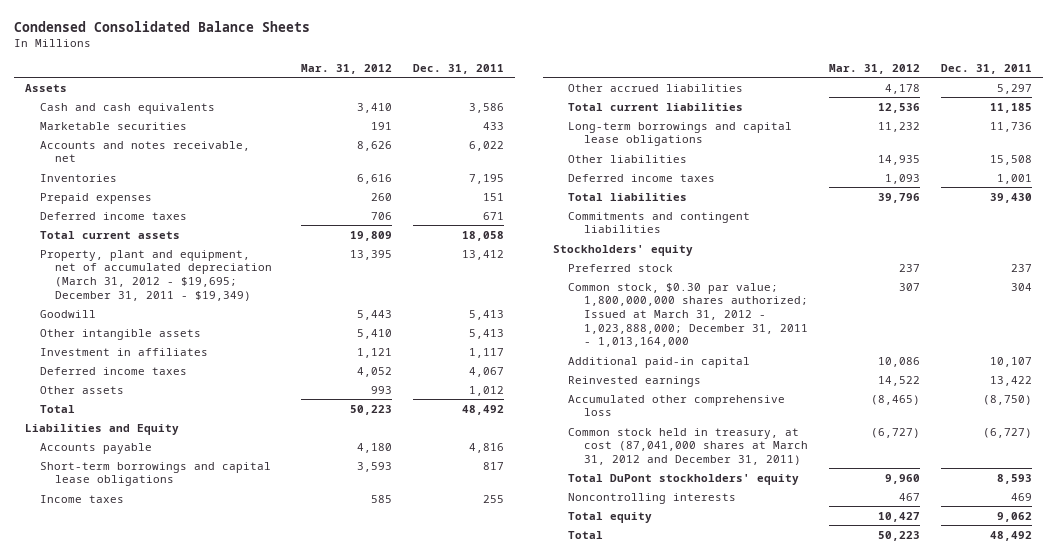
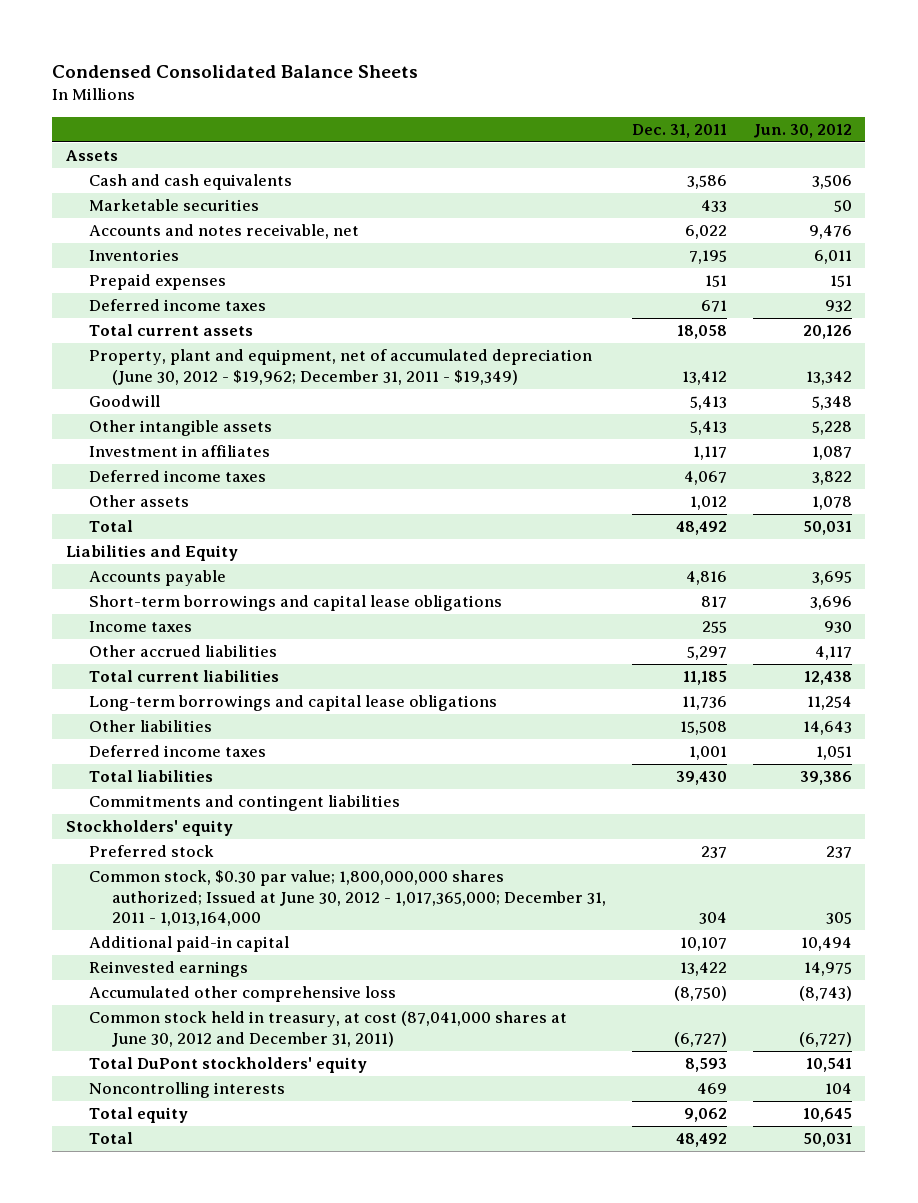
[300,63,392,74] Mar. 31, 2012 -> none
none -> [753,123,853,138] Jun. 30, 2012
[40,249,273,301] Property, plant and equipment, net of accumulated depreciation (March 31, 2012 - $19,695; December 31, 2011 - $19,349) -> [88,349,592,385] Property, plant and equipment, net of accumulated depreciation (June 30, 2012 - $19,962; December 31, 2011 - $19,349)
[568,282,808,348] Common stock, $0.30 par value; 1,800,000,000 shares authorized; Issued at March 31, 2012 - 1,023,888,000; December 31, 2011 - 1,013,164,000 -> [88,870,606,927] Common stock, $0.30 par value; 1,800,000,000 shares authorized; Issued at June 30, 2012 - 1,017,365,000; December 31, 2011 - 1,013,164,000
[568,427,808,465] Common stock held in treasury, at cost (87,041,000 shares at March 31, 2012 and December 31, 2011) -> [88,1011,567,1047] Common stock held in treasury, at cost (87,041,000 shares at June 30, 2012 and December 31, 2011)

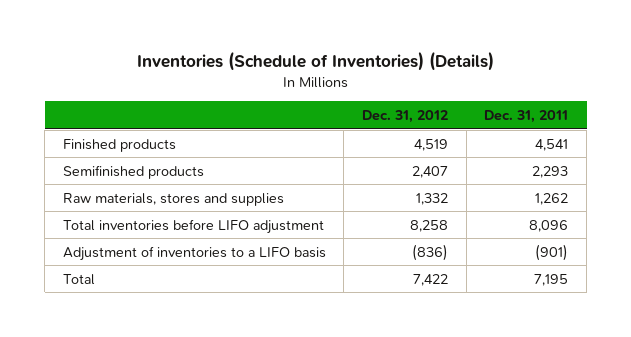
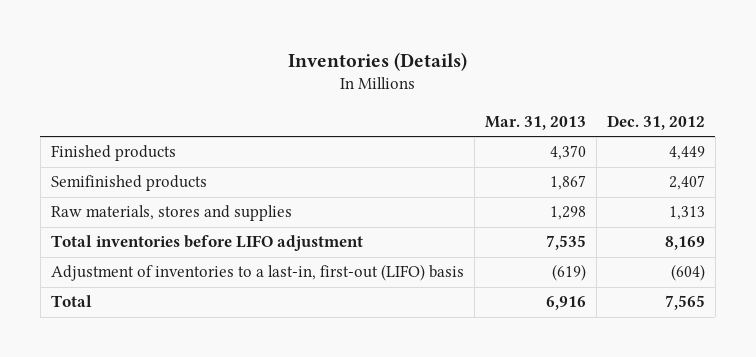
[136,51,494,72] Inventories (Schedule of Inventories) (Details) -> [287,51,467,71] Inventories (Details)
[484,110,569,124] Dec. 31, 2011 -> none
none -> [484,115,586,130] Mar. 31, 2013
[414,138,449,151] 4,519 -> [668,146,705,161] 4,449
[416,192,449,205] 1,332 -> [668,206,705,221] 1,313
[410,219,449,232] 8,258 -> [664,236,705,251] 8,169
[62,245,326,261] Adjustment of inventories to a LIFO basis -> [50,264,464,282] Adjustment of inventories to a last-in, first-out (LIFO) basis
[412,243,449,261] (836) -> [670,264,705,282] (604)
[413,273,449,286] 7,422 -> [664,295,705,311] 7,565

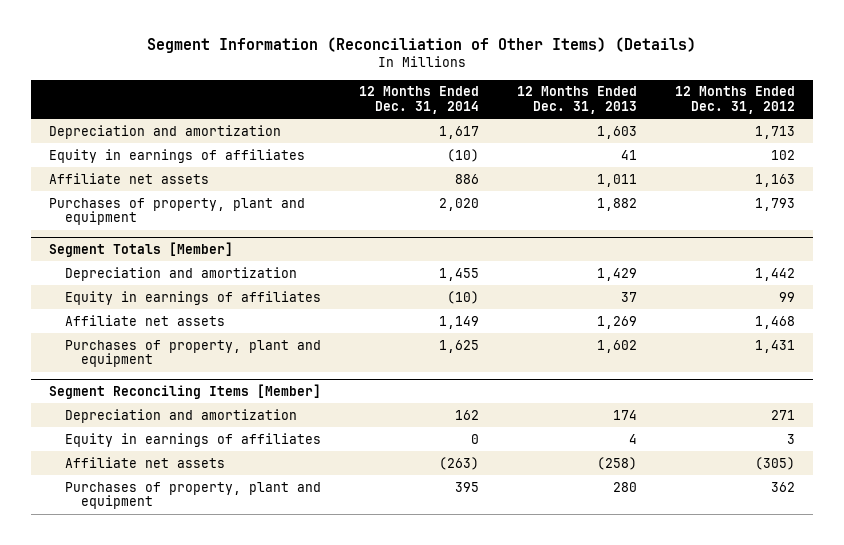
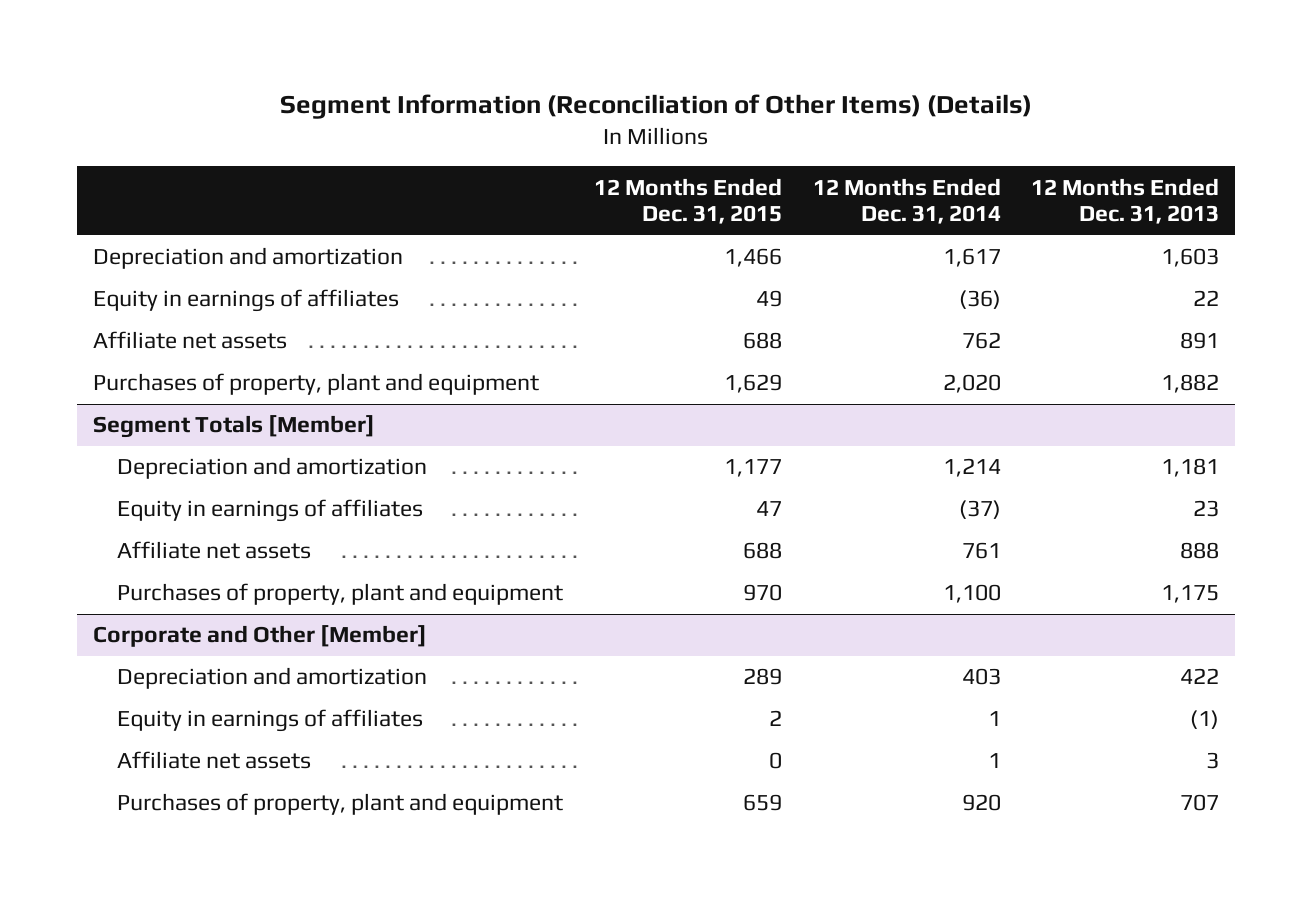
[674,86,795,114] 12 Months Ended Dec. 31, 2012 -> none
none -> [593,177,782,225] 12 Months Ended Dec. 31, 2015
[447,148,480,162] (10) -> [958,290,1001,310] (36)
[620,149,637,160] 41 -> [1193,290,1220,307] 22
[455,173,480,184] 886 -> [961,332,1001,350] 762
[596,173,637,187] 1,011 -> [1180,332,1220,350] 891
[49,383,322,399] Segment Reconciling Items [Member] -> none
[439,267,480,281] 1,455 -> [942,458,1001,478] 1,214
[596,267,637,281] 1,429 -> [1161,458,1220,478] 1,181
[447,290,480,304] (10) -> [958,500,1001,520] (37)
[620,291,637,302] 37 -> [1193,500,1220,518] 23
[439,315,480,329] 1,149 -> [961,542,1001,560] 761
[596,315,637,329] 1,269 -> [1180,542,1220,560] 888
[439,339,480,353] 1,625 -> [942,584,1001,604] 1,100
[596,339,637,353] 1,602 -> [1161,585,1220,604] 1,175
none -> [92,625,427,648] Corporate and Other [Member]
[455,409,480,420] 162 -> [961,668,1001,686] 403
[612,409,637,420] 174 -> [1180,668,1220,685] 422
[471,433,480,444] 0 -> [987,711,1001,727] 1
[628,433,637,444] 4 -> [1190,710,1220,730] (1)
[439,456,480,470] (263) -> [987,753,1001,769] 1
[596,456,637,470] (258) -> [1206,752,1220,770] 3
[455,481,480,492] 395 -> [961,794,1001,812] 920
[612,481,637,492] 280 -> [1180,794,1220,812] 707

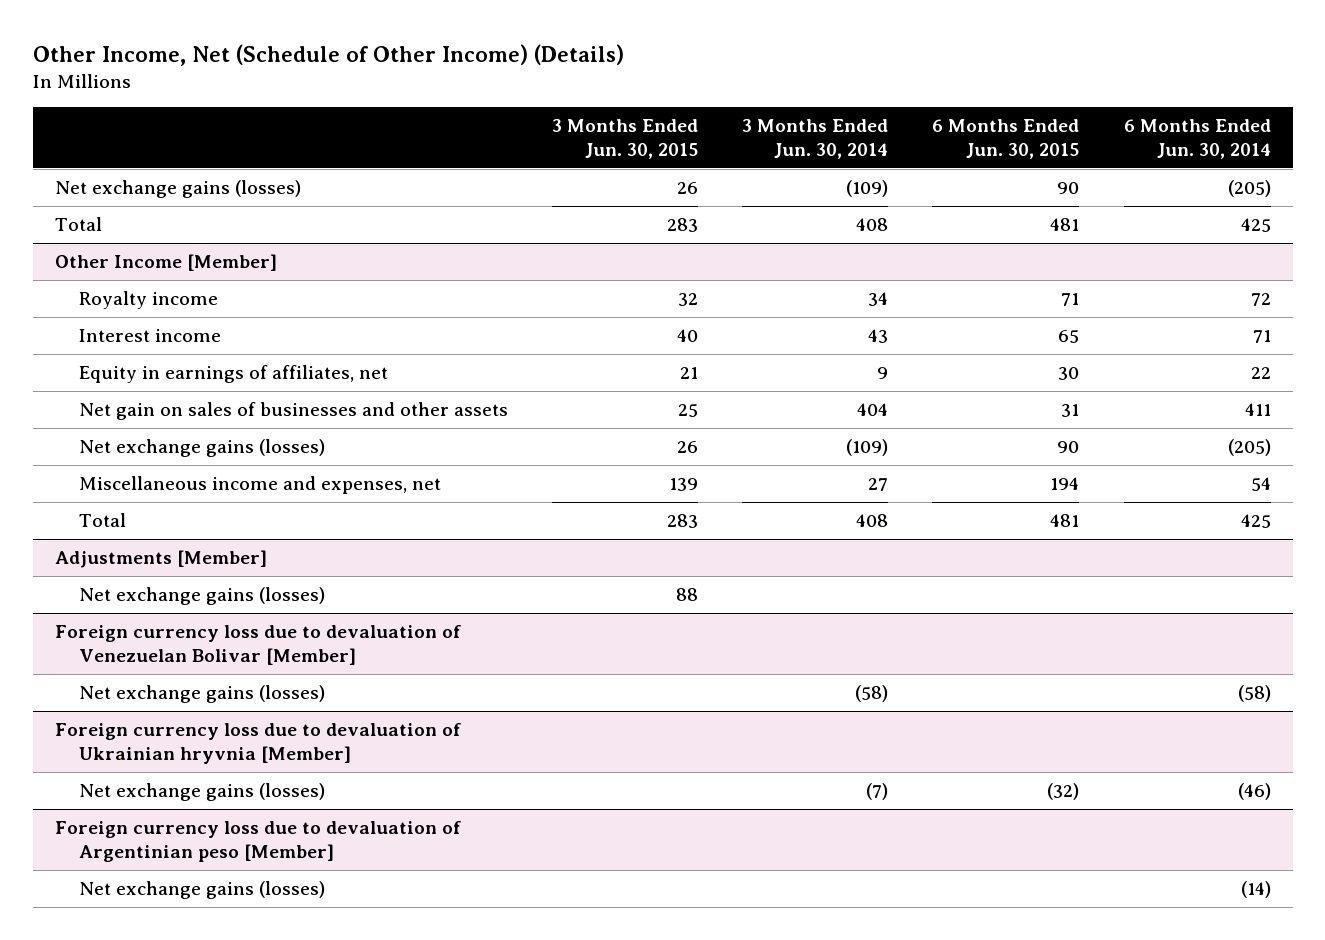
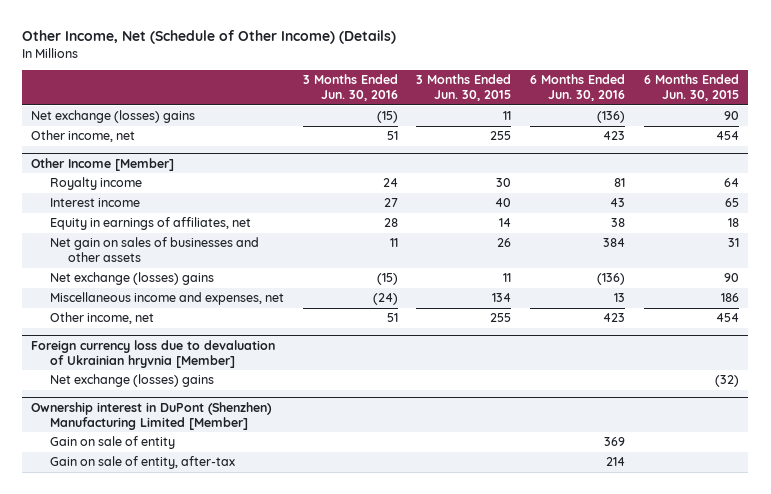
[742,118,889,159] 3 Months Ended Jun. 30, 2014 -> none
[1123,118,1271,159] 6 Months Ended Jun. 30, 2014 -> none
none -> [302,74,398,102] 3 Months Ended Jun. 30, 2016
none -> [530,74,626,102] 6 Months Ended Jun. 30, 2016
[54,216,102,231] Total -> none
[54,179,301,198] Net exchange gains (losses) -> [31,110,196,124] Net exchange (losses) gains
[677,181,699,194] 26 -> [503,111,512,121] 11
none -> [31,130,136,143] Other income, net
[678,292,699,306] 32 -> [496,178,512,188] 30
[1061,292,1080,306] 71 -> [724,178,740,188] 64
[79,512,127,527] Total -> none
[54,549,267,568] Adjustments [Member] -> none
[79,586,326,605] Net exchange gains (losses) -> none
[54,624,461,666] Foreign currency loss due to devaluation of Venezuelan Bolivar [Member] -> none
[79,684,326,703] Net exchange gains (losses) -> none
[680,366,699,379] 21 -> [499,218,512,228] 14
[1058,366,1080,380] 30 -> [728,218,740,228] 18
[678,403,699,417] 25 -> [497,238,512,248] 26
[79,438,326,457] Net exchange gains (losses) -> [49,272,214,286] Net exchange (losses) gains
[677,440,699,453] 26 -> [503,273,512,283] 11
[669,477,699,491] 139 -> [492,293,512,303] 134
[1050,476,1080,490] 194 -> [721,293,740,303] 186
none -> [49,312,154,325] Other income, net
[54,820,461,863] Foreign currency loss due to devaluation of Argentinian peso [Member] -> none
[79,880,326,899] Net exchange gains (losses) -> none
[79,782,326,801] Net exchange gains (losses) -> [49,374,214,388] Net exchange (losses) gains
none -> [31,401,273,430] Ownership interest in DuPont (Shenzhen) Manufacturing Limited [Member]
none -> [49,436,175,450] Gain on sale of entity
none -> [49,456,235,470] Gain on sale of entity, after-tax

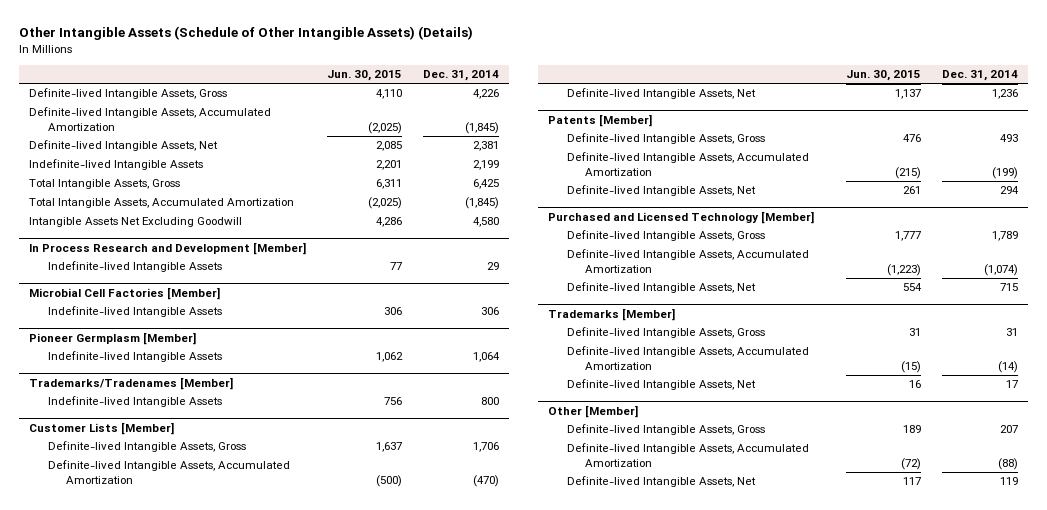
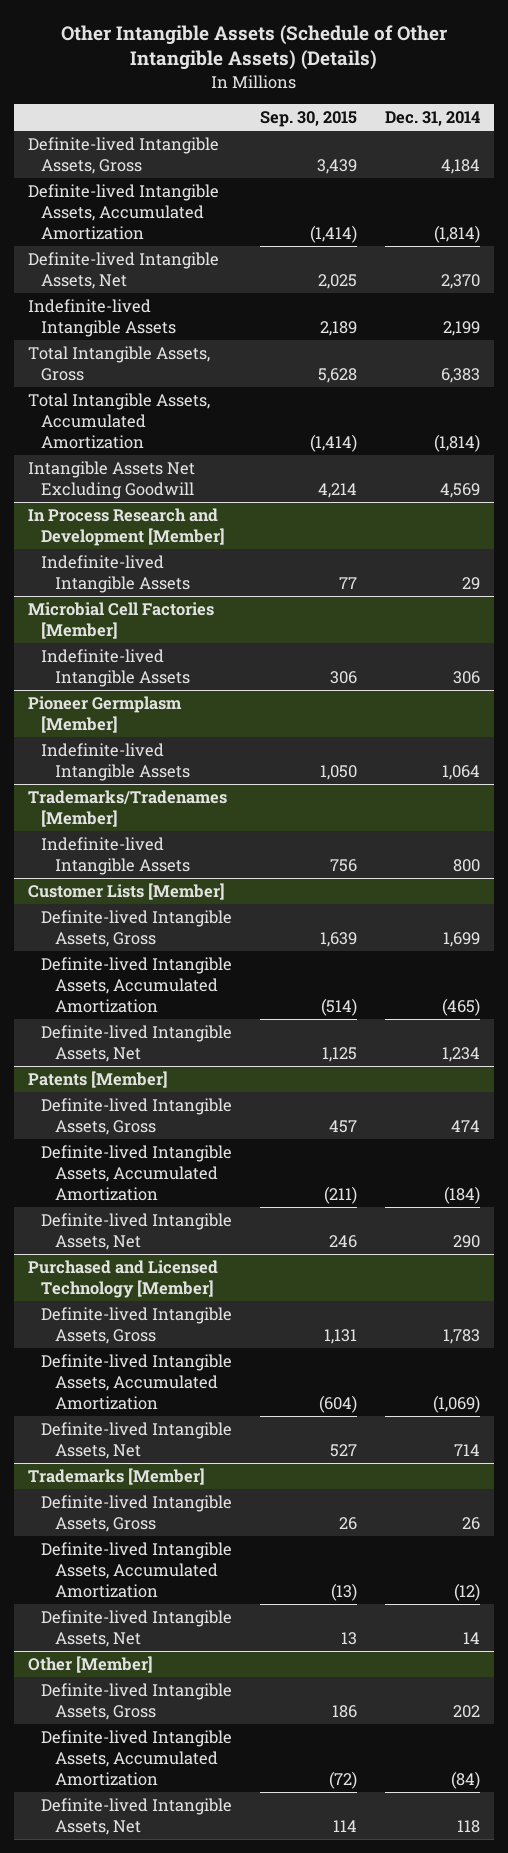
[326,70,402,82] Jun. 30, 2015 -> none
none -> [260,111,358,128] Sep. 30, 2015
[472,89,499,100] 4,226 -> [441,159,481,175] 4,184
[464,121,499,134] (1,845) -> [434,225,481,244] (1,814)
[472,141,499,152] 2,381 -> [441,274,481,290] 2,370
[472,179,499,190] 6,425 -> [441,368,481,384] 6,383
[464,197,499,210] (1,845) -> [434,434,481,453] (1,814)
[472,217,499,228] 4,580 -> [440,483,481,499] 4,569
[472,442,499,453] 1,706 -> [443,932,481,948] 1,699
[472,474,499,487] (470) -> [442,998,481,1017] (465)
[991,89,1018,100] 1,236 -> [442,1047,481,1063] 1,234
[999,134,1018,143] 493 -> [451,1120,481,1133] 474
[991,166,1018,179] (199) -> [444,1186,481,1205] (184)
[999,186,1019,195] 294 -> [453,1235,481,1249] 290
[991,231,1018,242] 1,789 -> [443,1329,481,1345] 1,783
[983,263,1018,276] (1,074) -> [433,1395,481,1414] (1,069)
[999,283,1018,292] 715 -> [454,1444,481,1457] 714
[1005,328,1018,337] 31 -> [462,1517,481,1531] 26
[997,360,1018,373] (14) -> [454,1583,481,1602] (12)
[1005,380,1018,389] 17 -> [463,1632,481,1645] 14
[999,425,1018,434] 207 -> [453,1705,481,1719] 202
[997,457,1018,470] (88) -> [451,1771,481,1790] (84)
[999,477,1018,486] 119 -> [457,1820,481,1834] 118

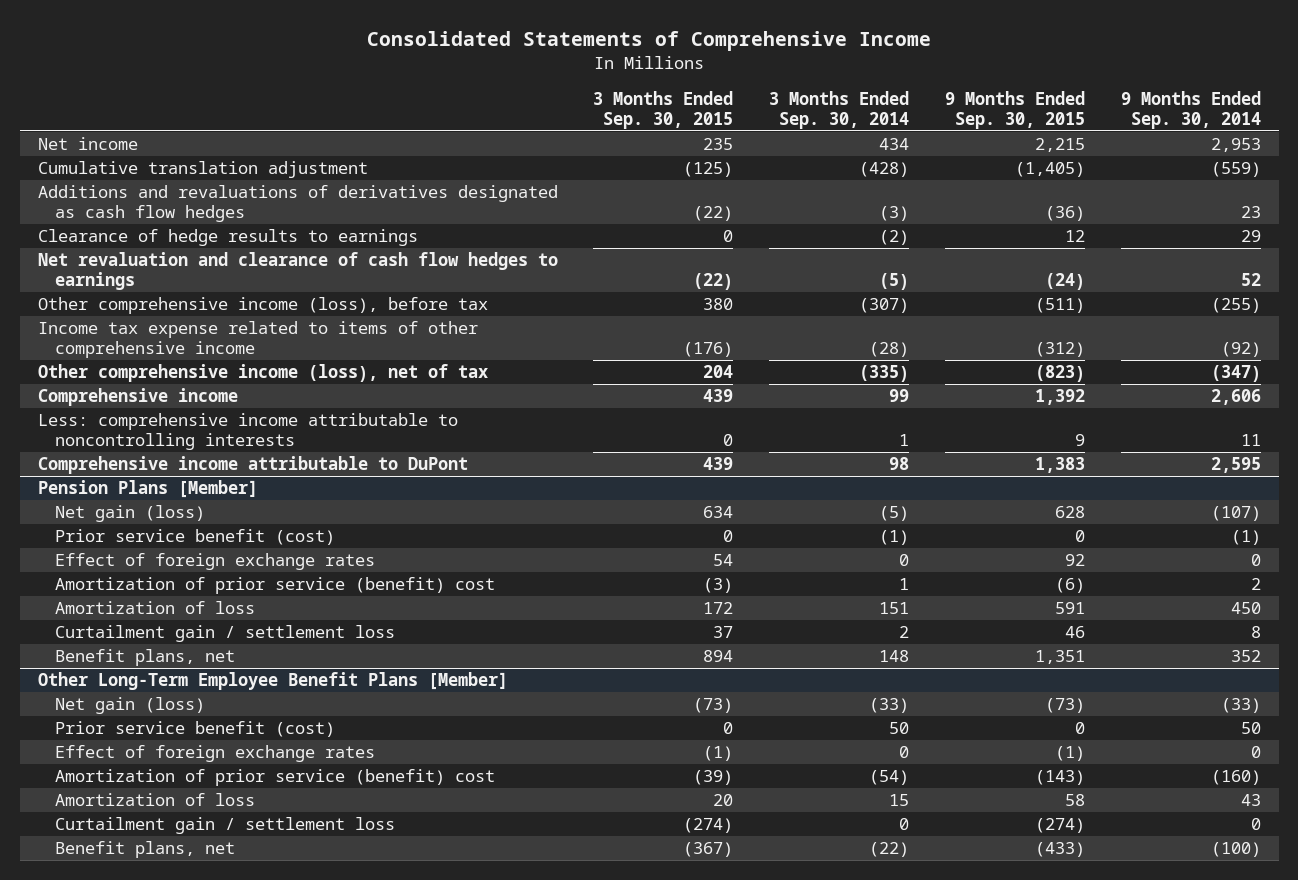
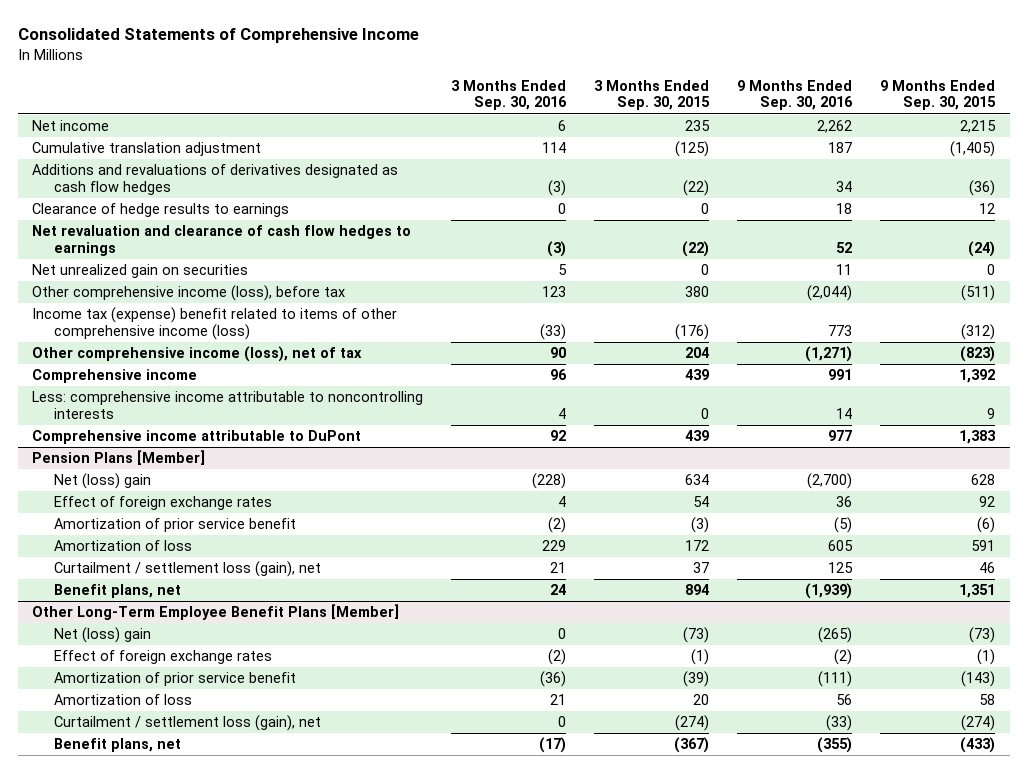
[769,90,910,129] 3 Months Ended Sep. 30, 2014 -> none
[1120,90,1261,129] 9 Months Ended Sep. 30, 2014 -> none
none -> [450,79,567,111] 3 Months Ended Sep. 30, 2016
none -> [737,79,854,111] 9 Months Ended Sep. 30, 2016
none -> [31,264,248,279] Net unrealized gain on securities
[37,321,478,359] Income tax expense related to items of other comprehensive income -> [31,307,397,341] Income tax (expense) benefit related to items of other comprehensive income (loss)
[54,529,335,546] Prior service benefit (cost) -> none
[54,505,205,523] Net gain (loss) -> [53,473,151,490] Net (loss) gain
[54,577,495,595] Amortization of prior service (benefit) cost -> [53,518,296,533] Amortization of prior service benefit
[54,625,395,643] Curtailment gain / settlement loss -> [53,561,321,578] Curtailment / settlement loss (gain), net
[54,721,335,738] Prior service benefit (cost) -> none
[54,697,205,715] Net gain (loss) -> [53,627,151,644] Net (loss) gain
[54,769,495,787] Amortization of prior service (benefit) cost -> [53,672,296,687] Amortization of prior service benefit
[54,817,395,835] Curtailment gain / settlement loss -> [53,715,321,732] Curtailment / settlement loss (gain), net

